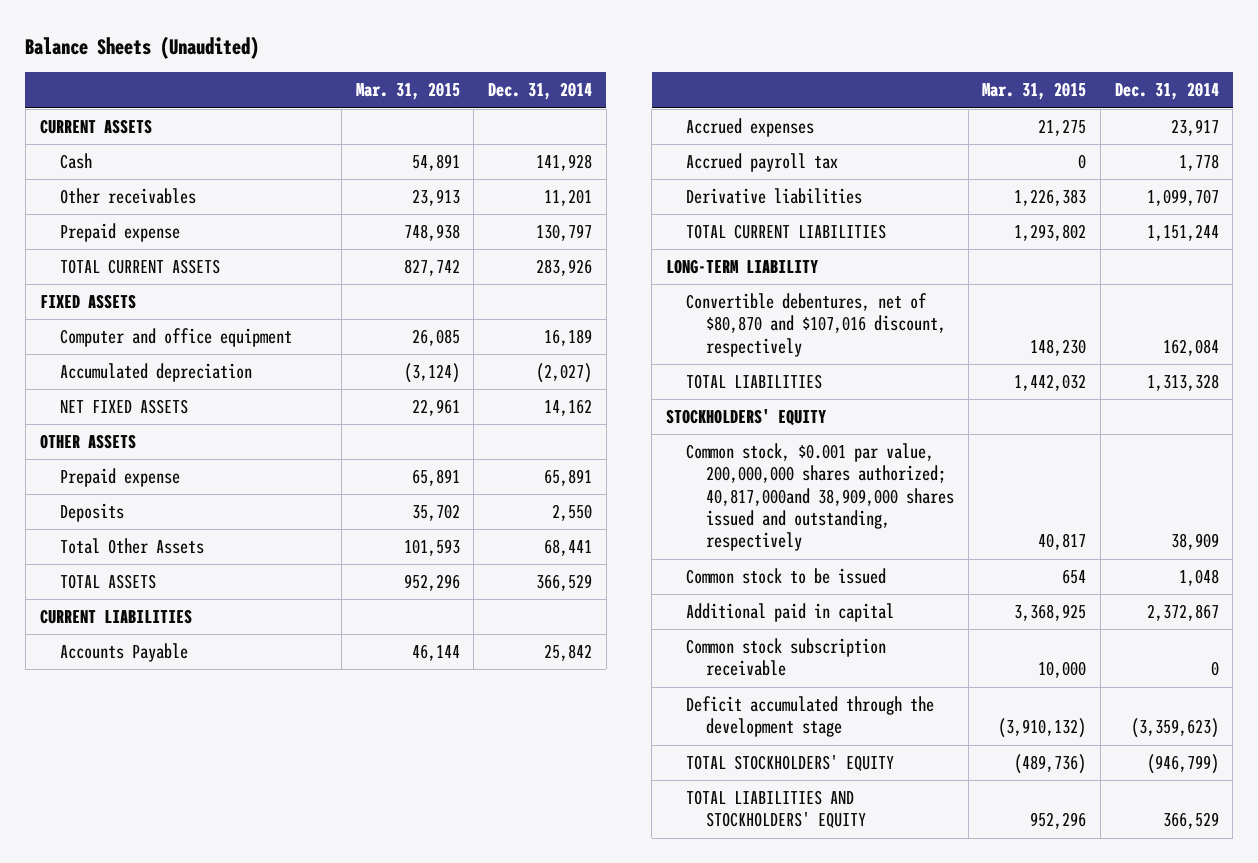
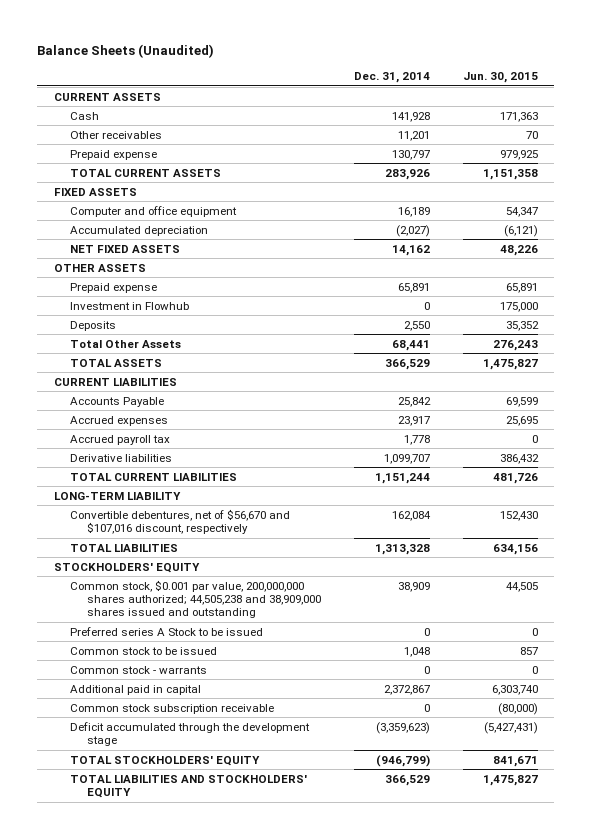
[355,82,460,101] Mar. 31, 2015 -> none
none -> [462,72,538,84] Jun. 30, 2015
none -> [70,301,190,310] Investment in Flowhub
[686,293,947,357] Convertible debentures, net of $80,870 and $107,016 discount, respectively -> [70,508,291,535] Convertible debentures, net of $56,670 and $107,016 discount, respectively
[686,443,955,552] Common stock, $0.001 par value, 200,000,000 shares authorized; 40,817,000and 38,909,000 shares issued and outstanding, respectively -> [70,579,321,619] Common stock, $0.001 par value, 200,000,000 shares authorized; 44,505,238 and 38,909,000 shares issued and outstanding
none -> [70,626,264,636] Preferred series A Stock to be issued
none -> [70,665,208,674] Common stock - warrants

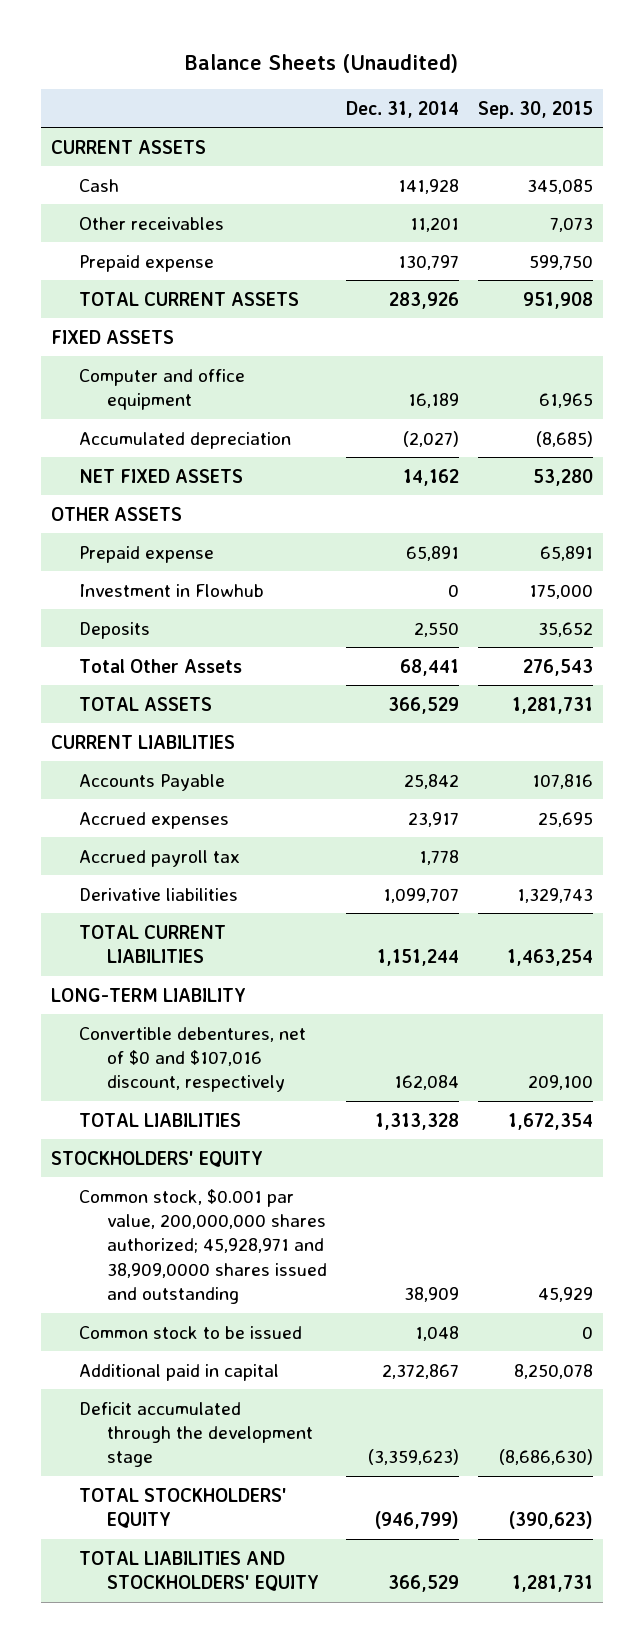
[462,72,538,84] Jun. 30, 2015 -> none
none -> [478,100,594,119] Sep. 30, 2015
[70,508,291,535] Convertible debentures, net of $56,670 and $107,016 discount, respectively -> [78,1026,306,1093] Convertible debentures, net of $0 and $107,016 discount, respectively
[70,626,264,636] Preferred series A Stock to be issued -> none
[70,579,321,619] Common stock, $0.001 par value, 200,000,000 shares authorized; 44,505,238 and 38,909,000 shares issued and outstanding -> [78,1188,327,1304] Common stock, $0.001 par value, 200,000,000 shares authorized; 45,928,971 and 38,909,0000 shares issued and outstanding
[70,665,208,674] Common stock - warrants -> none
[70,703,275,714] Common stock subscription receivable -> none

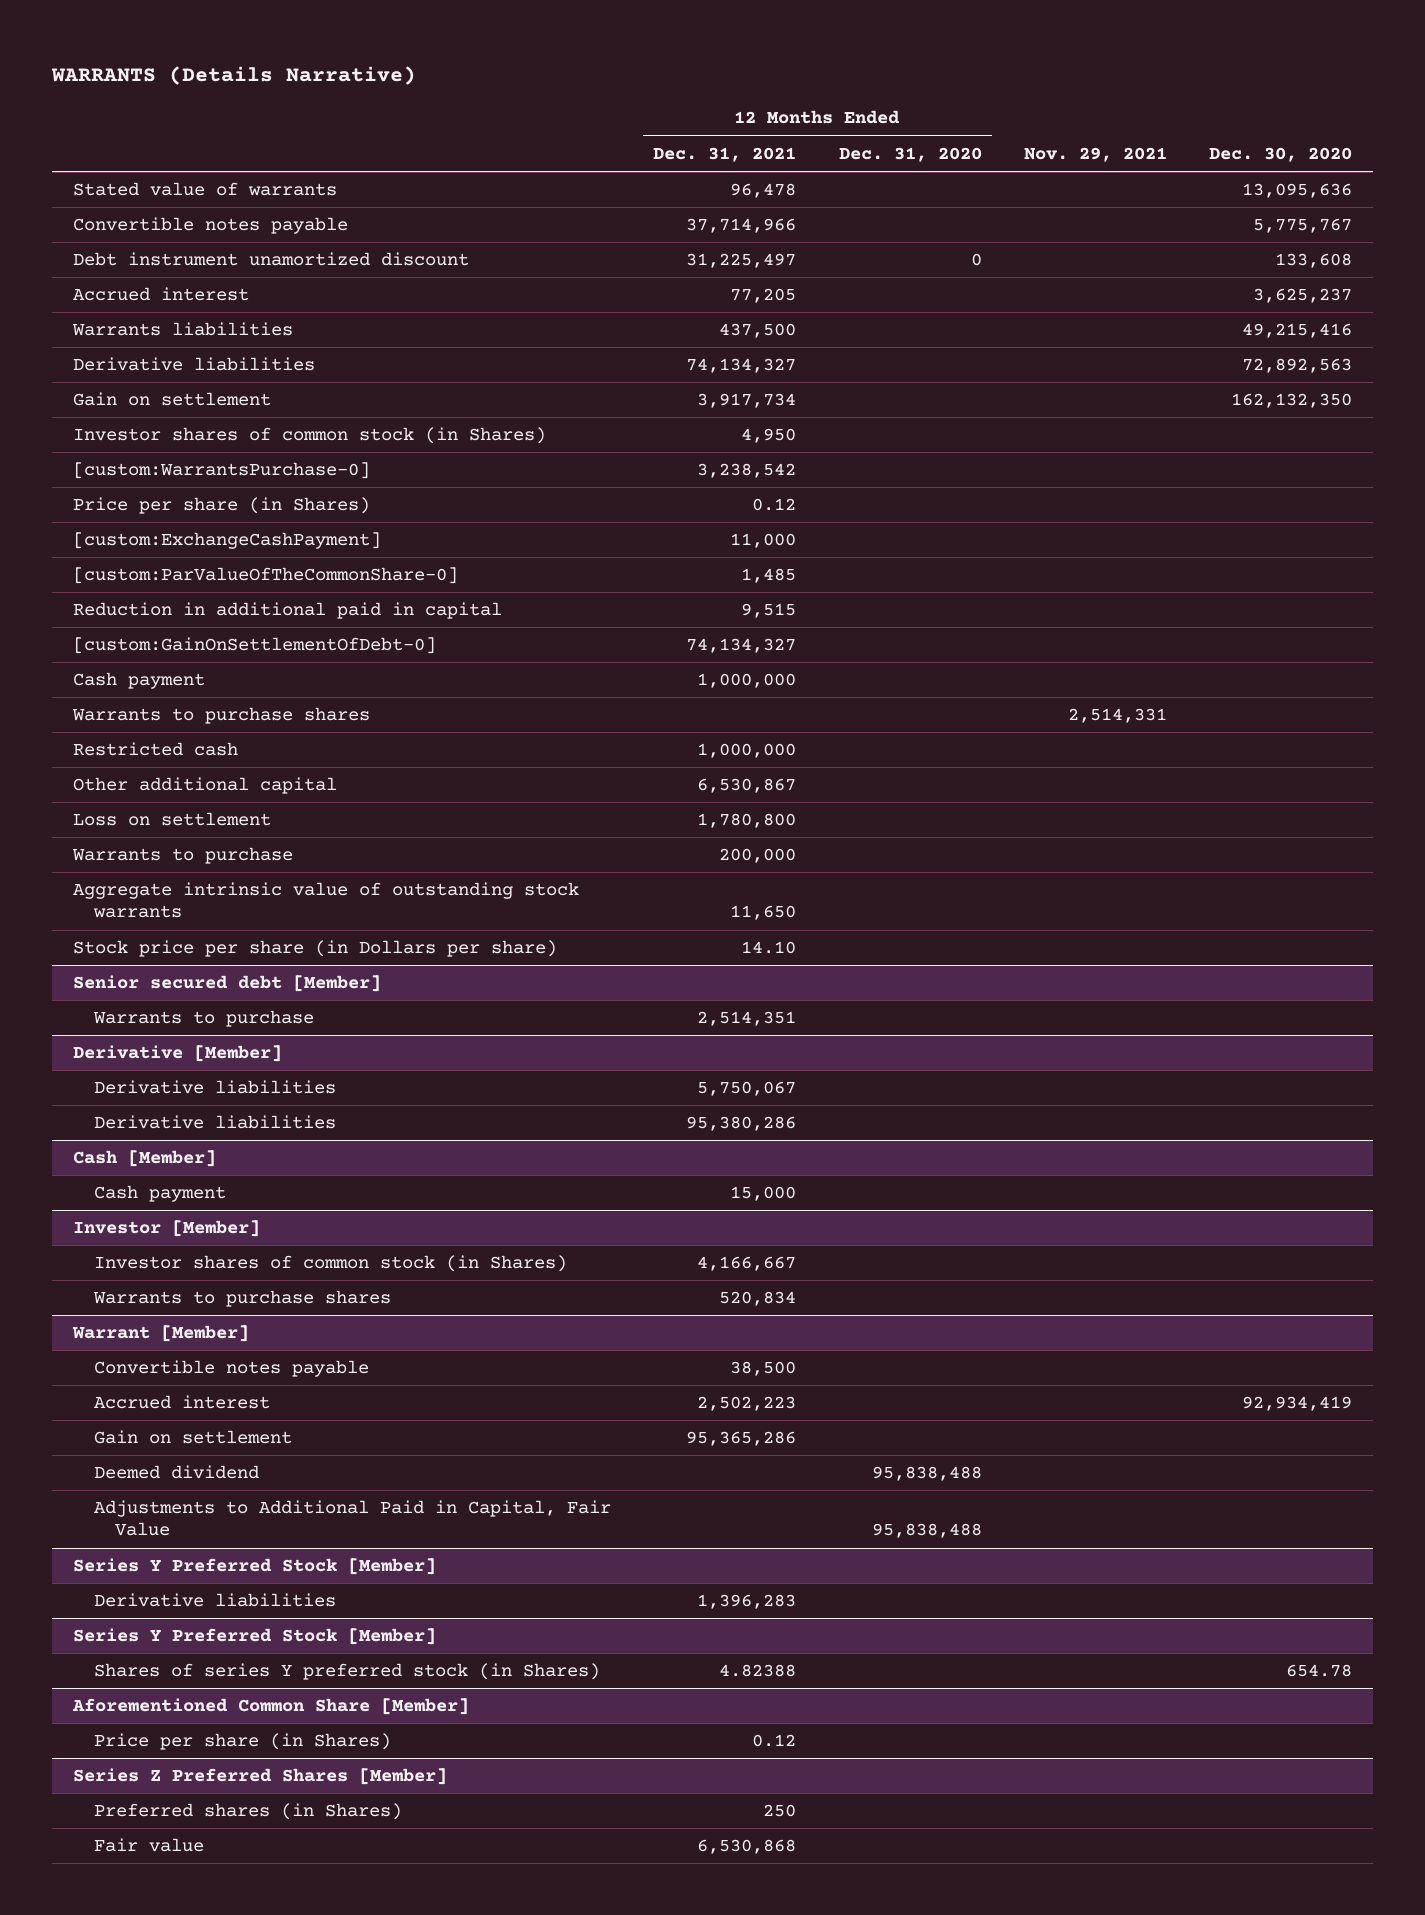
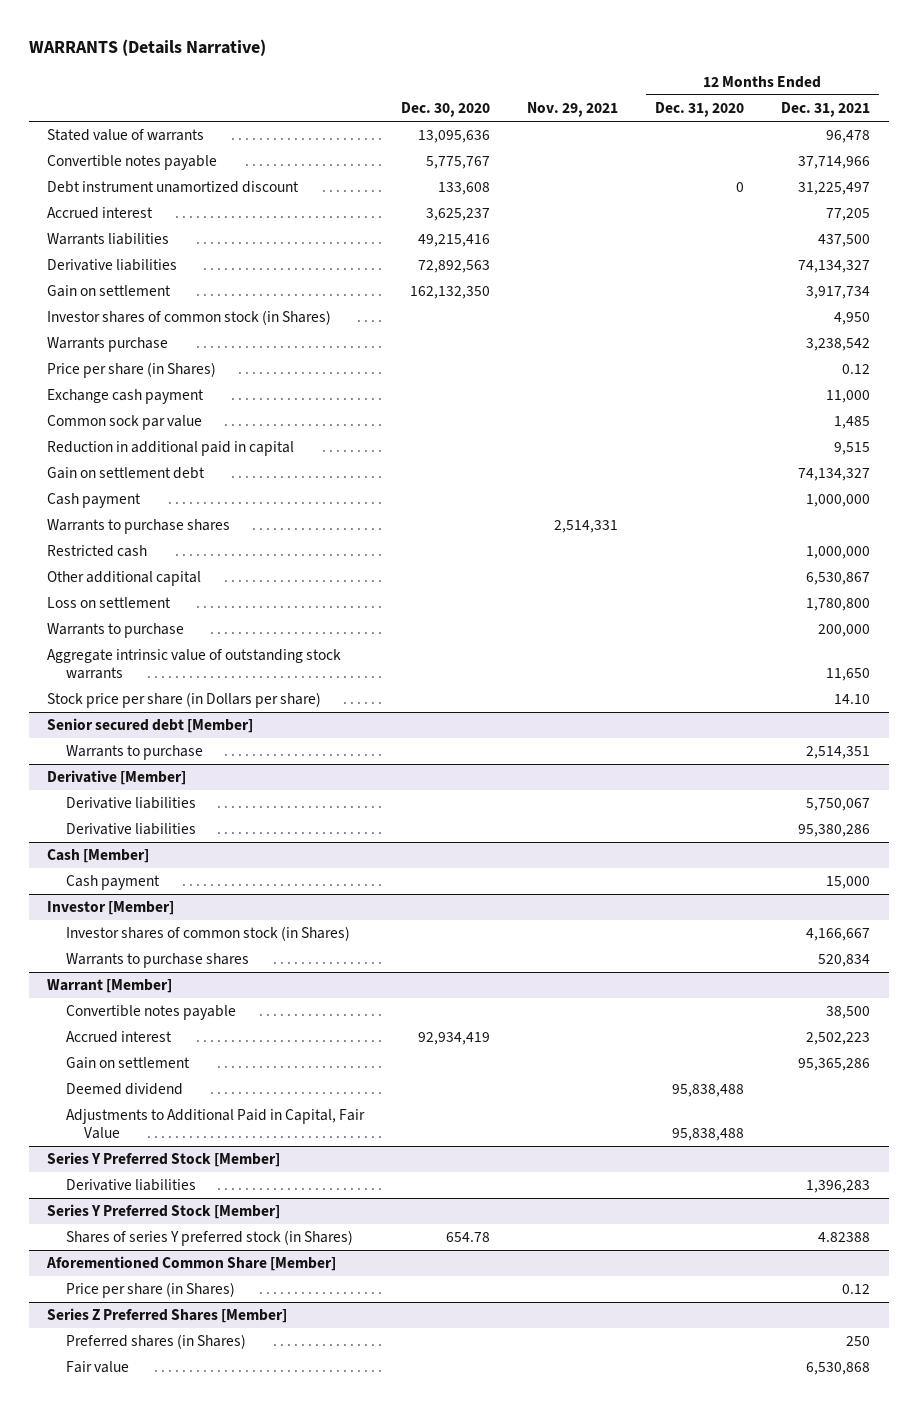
[73,462,371,480] [custom:WarrantsPurchase-0] -> [47,337,169,353] Warrants purchase
[73,532,382,550] [custom:ExchangeCashPayment] -> [47,389,205,405] Exchange cash payment
[73,567,459,585] [custom:ParValueOfTheCommonShare-0] -> [47,415,203,431] Common sock par value
[73,637,437,655] [custom:GainOnSettlementOfDebt-0] -> [47,467,206,480] Gain on settlement debt

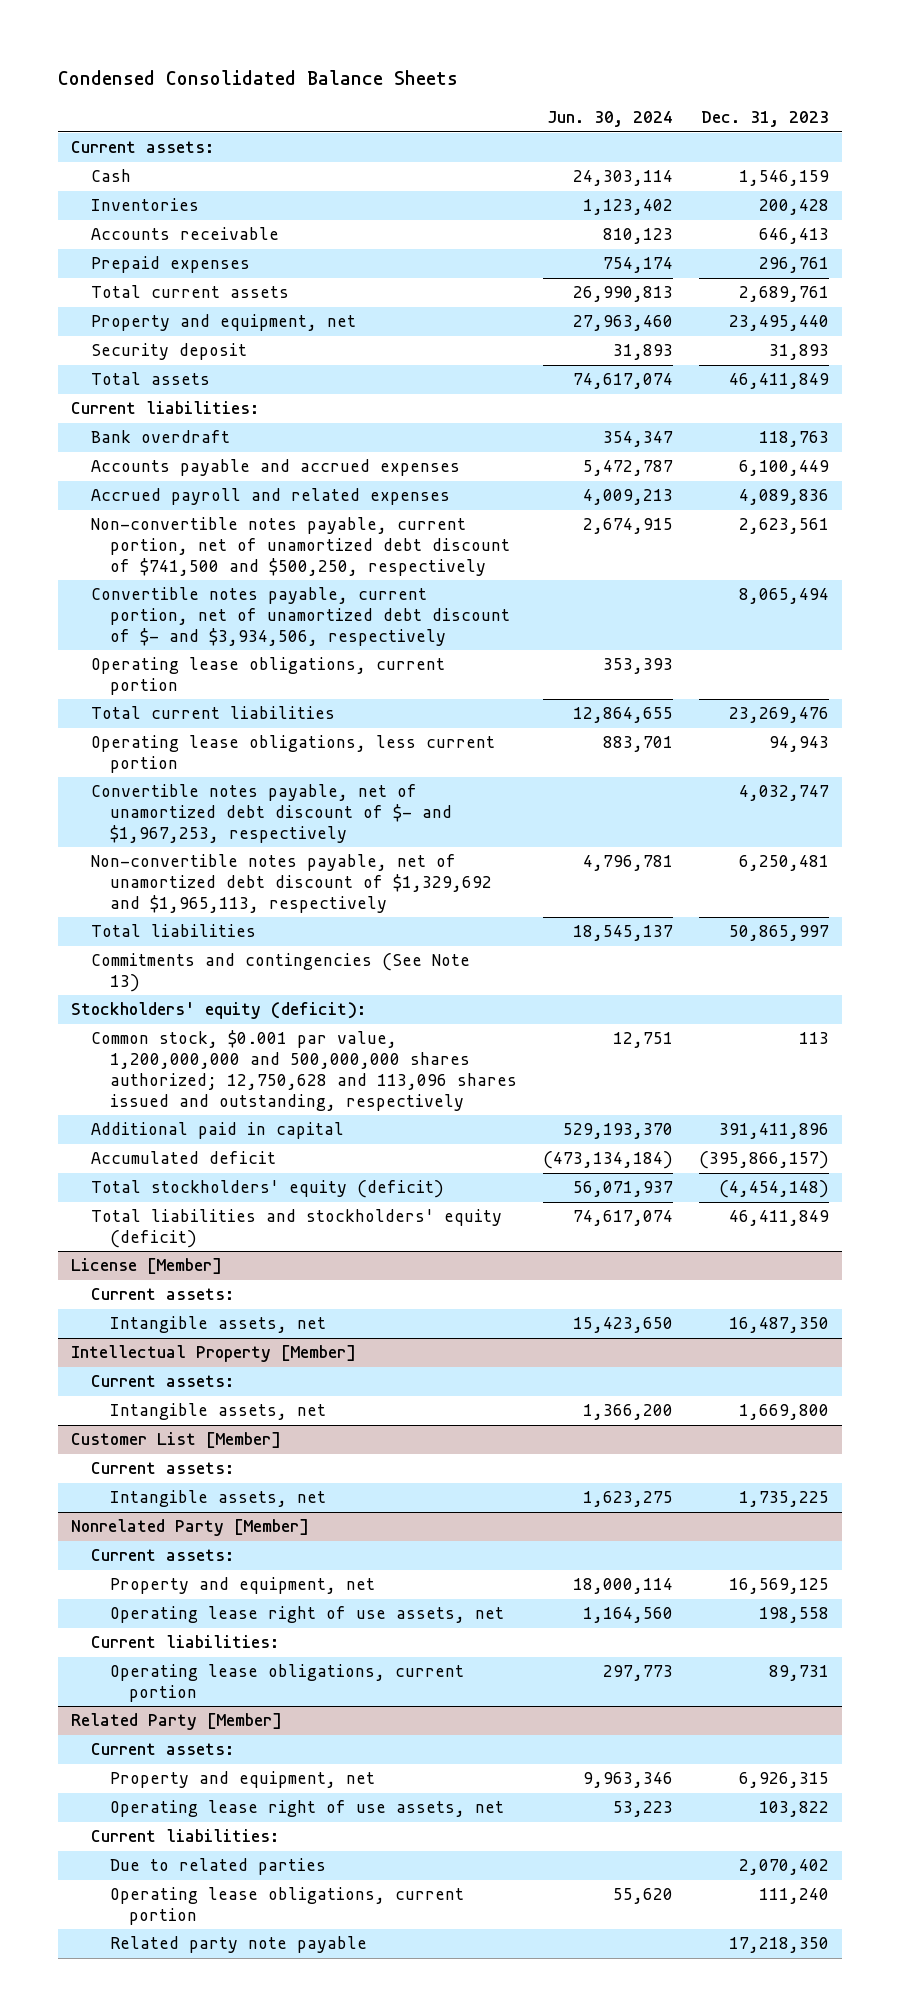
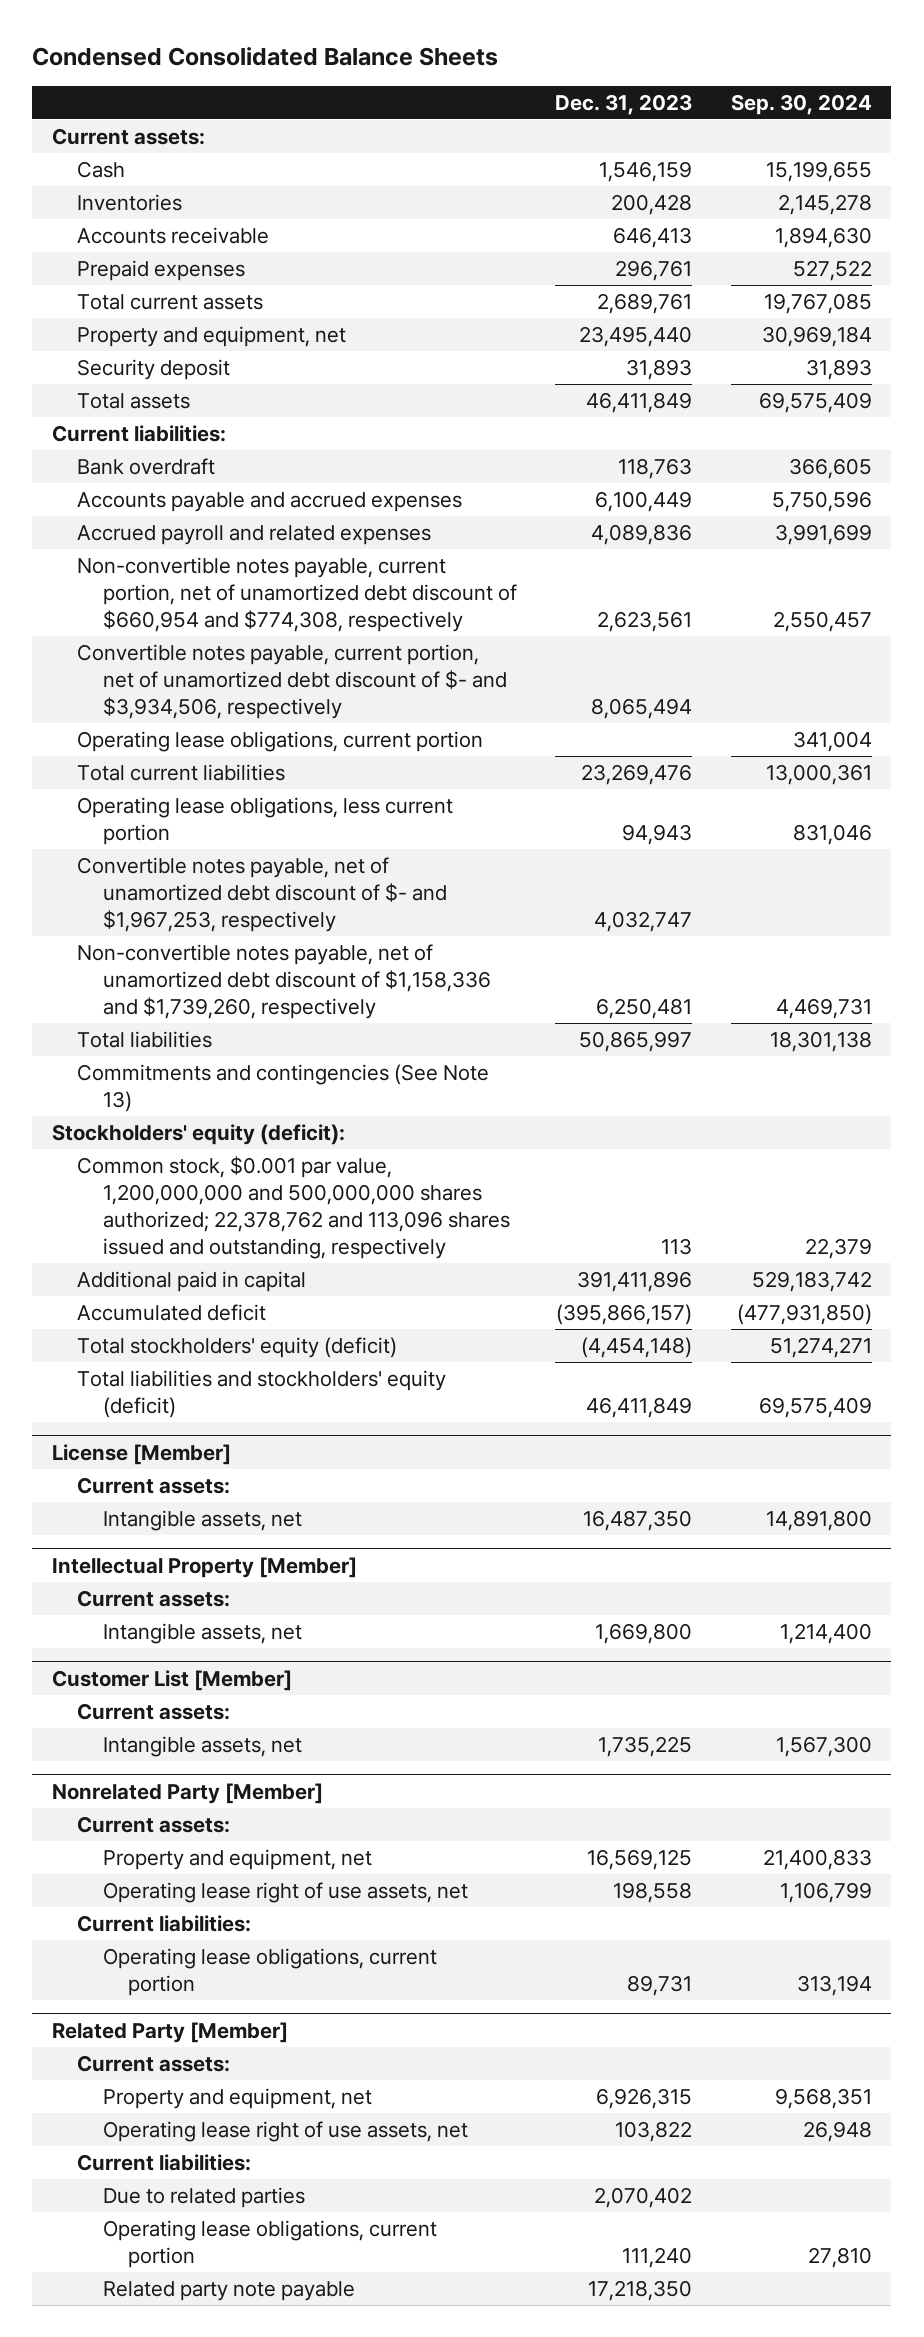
[547,111,674,128] Jun. 30, 2024 -> none
none -> [731,93,873,115] Sep. 30, 2024
[90,517,510,576] Non-convertible notes payable, current portion, net of unamortized debt discount of $741,500 and $500,250, respectively -> [77,556,517,633] Non-convertible notes payable, current portion, net of unamortized debt discount of $660,954 and $774,308, respectively
[90,854,492,913] Non-convertible notes payable, net of unamortized debt discount of $1,329,692 and $1,965,113, respectively -> [77,943,491,1020] Non-convertible notes payable, net of unamortized debt discount of $1,158,336 and $1,739,260, respectively
[90,1030,517,1111] Common stock, $0.001 par value, 1,200,000,000 and 500,000,000 shares authorized; 12,750,628 and 113,096 shares issued and outstanding, respectively -> [77,1155,510,1260] Common stock, $0.001 par value, 1,200,000,000 and 500,000,000 shares authorized; 22,378,762 and 113,096 shares issued and outstanding, respectively

